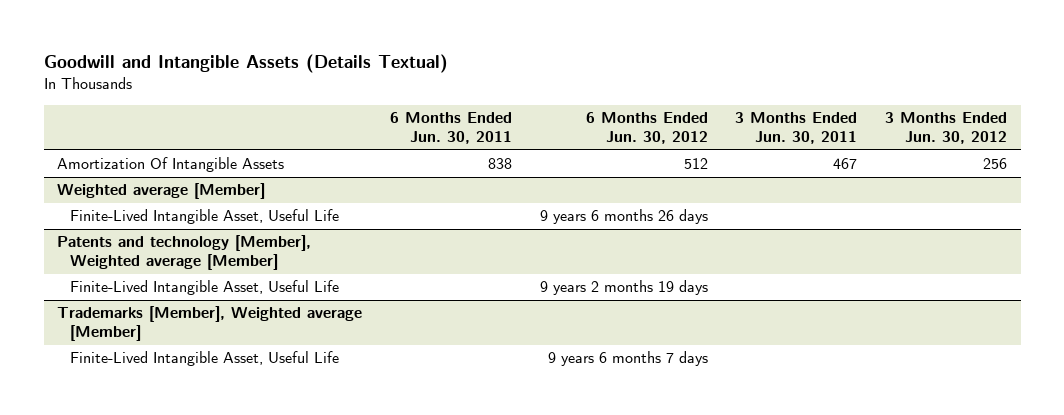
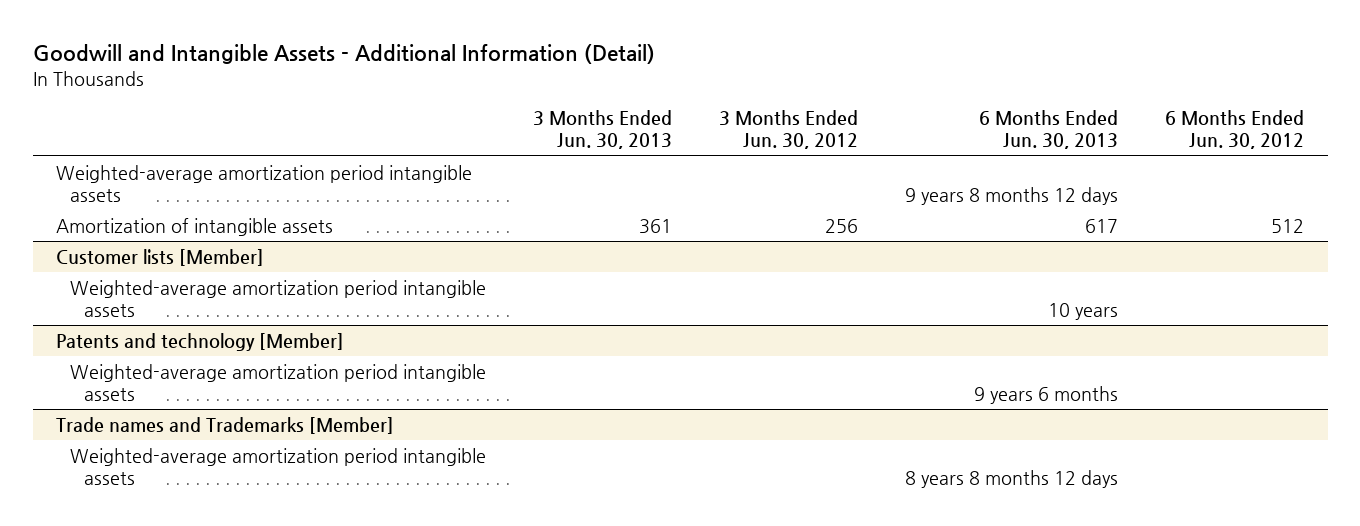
[43,53,448,73] Goodwill and Intangible Assets (Details Textual) -> [32,44,655,65] Goodwill and Intangible Assets - Additional Information (Detail)
[389,112,512,145] 6 Months Ended Jun. 30, 2011 -> none
[735,112,858,145] 3 Months Ended Jun. 30, 2011 -> none
none -> [533,110,673,150] 3 Months Ended Jun. 30, 2013
none -> [979,110,1119,150] 6 Months Ended Jun. 30, 2013
[57,183,266,200] Weighted average [Member] -> none
[69,209,339,225] Finite-Lived Intangible Asset, Useful Life -> none
[69,280,339,296] Finite-Lived Intangible Asset, Useful Life -> none
[57,306,363,342] Trademarks [Member], Weighted average [Member] -> none
[69,351,339,367] Finite-Lived Intangible Asset, Useful Life -> none
none -> [56,164,473,203] Weighted-average amortization period intangible assets
[57,157,285,173] Amortization Of Intangible Assets -> [56,217,334,236] Amortization of intangible assets
none -> [56,248,265,266] Customer lists [Member]
none -> [70,279,487,318] Weighted-average amortization period intangible assets
[57,235,312,271] Patents and technology [Member], Weighted average [Member] -> [56,332,345,351] Patents and technology [Member]
none -> [70,363,487,402] Weighted-average amortization period intangible assets
none -> [56,416,395,434] Trade names and Trademarks [Member]
none -> [70,447,487,486] Weighted-average amortization period intangible assets

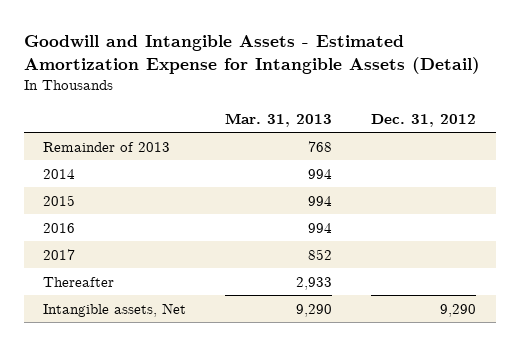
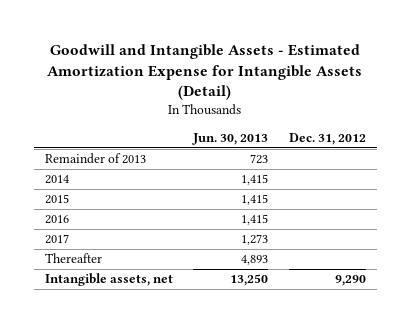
[225,112,333,127] Mar. 31, 2013 -> none
none -> [192,132,269,145] Jun. 30, 2013
[43,302,187,317] Intangible assets, Net -> [44,273,173,287] Intangible assets, net

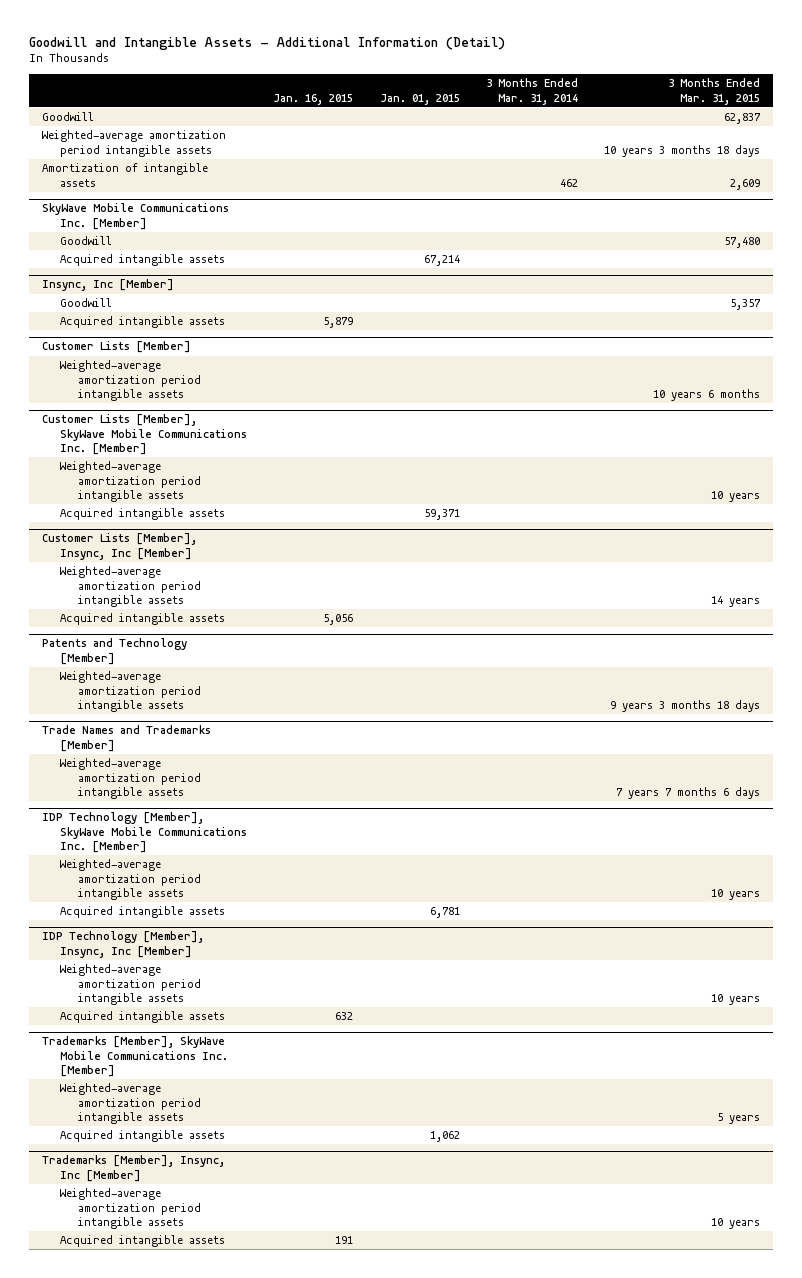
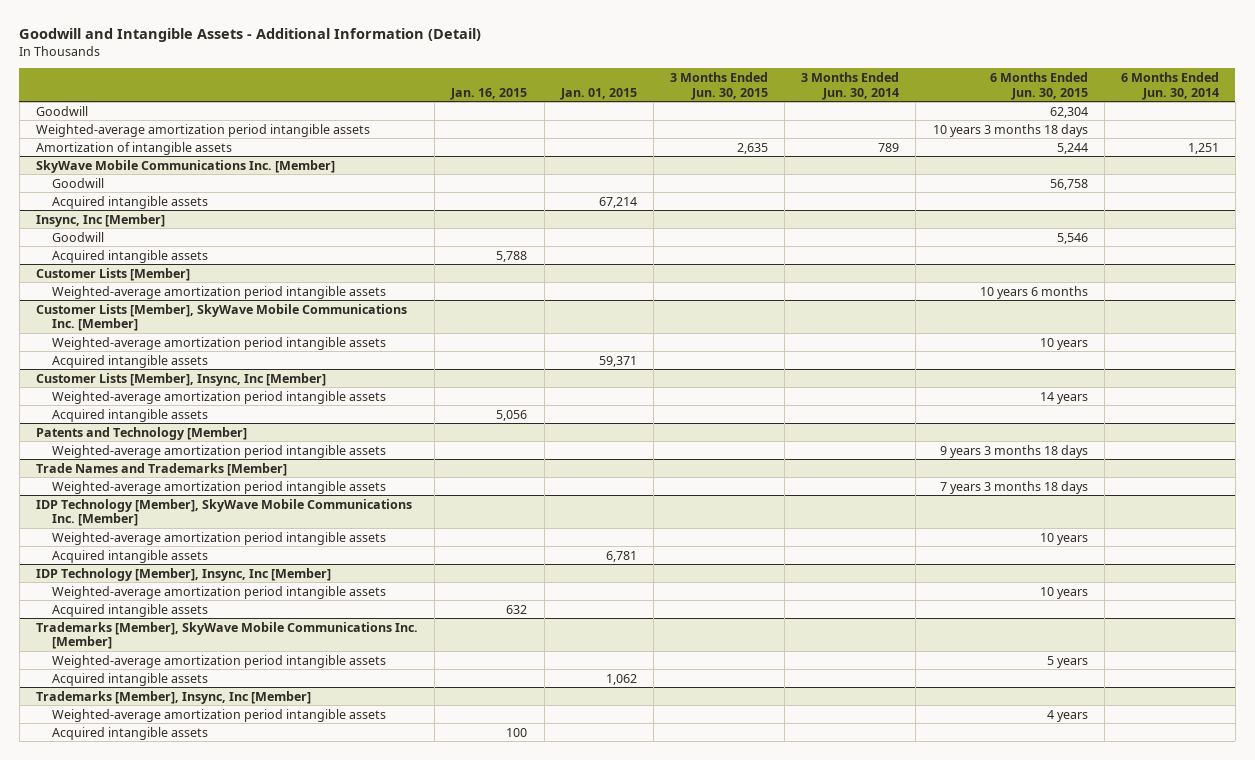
[485,78,578,105] 3 Months Ended Mar. 31, 2014 -> none
[668,78,761,105] 3 Months Ended Mar. 31, 2015 -> none
none -> [669,71,768,100] 3 Months Ended Jun. 30, 2015
none -> [801,71,900,100] 3 Months Ended Jun. 30, 2014
none -> [989,71,1088,100] 6 Months Ended Jun. 30, 2015
none -> [1120,71,1219,100] 6 Months Ended Jun. 30, 2014
[323,317,354,329] 5,879 -> [496,250,528,262] 5,788
[335,1236,354,1245] 191 -> [506,727,528,737] 100

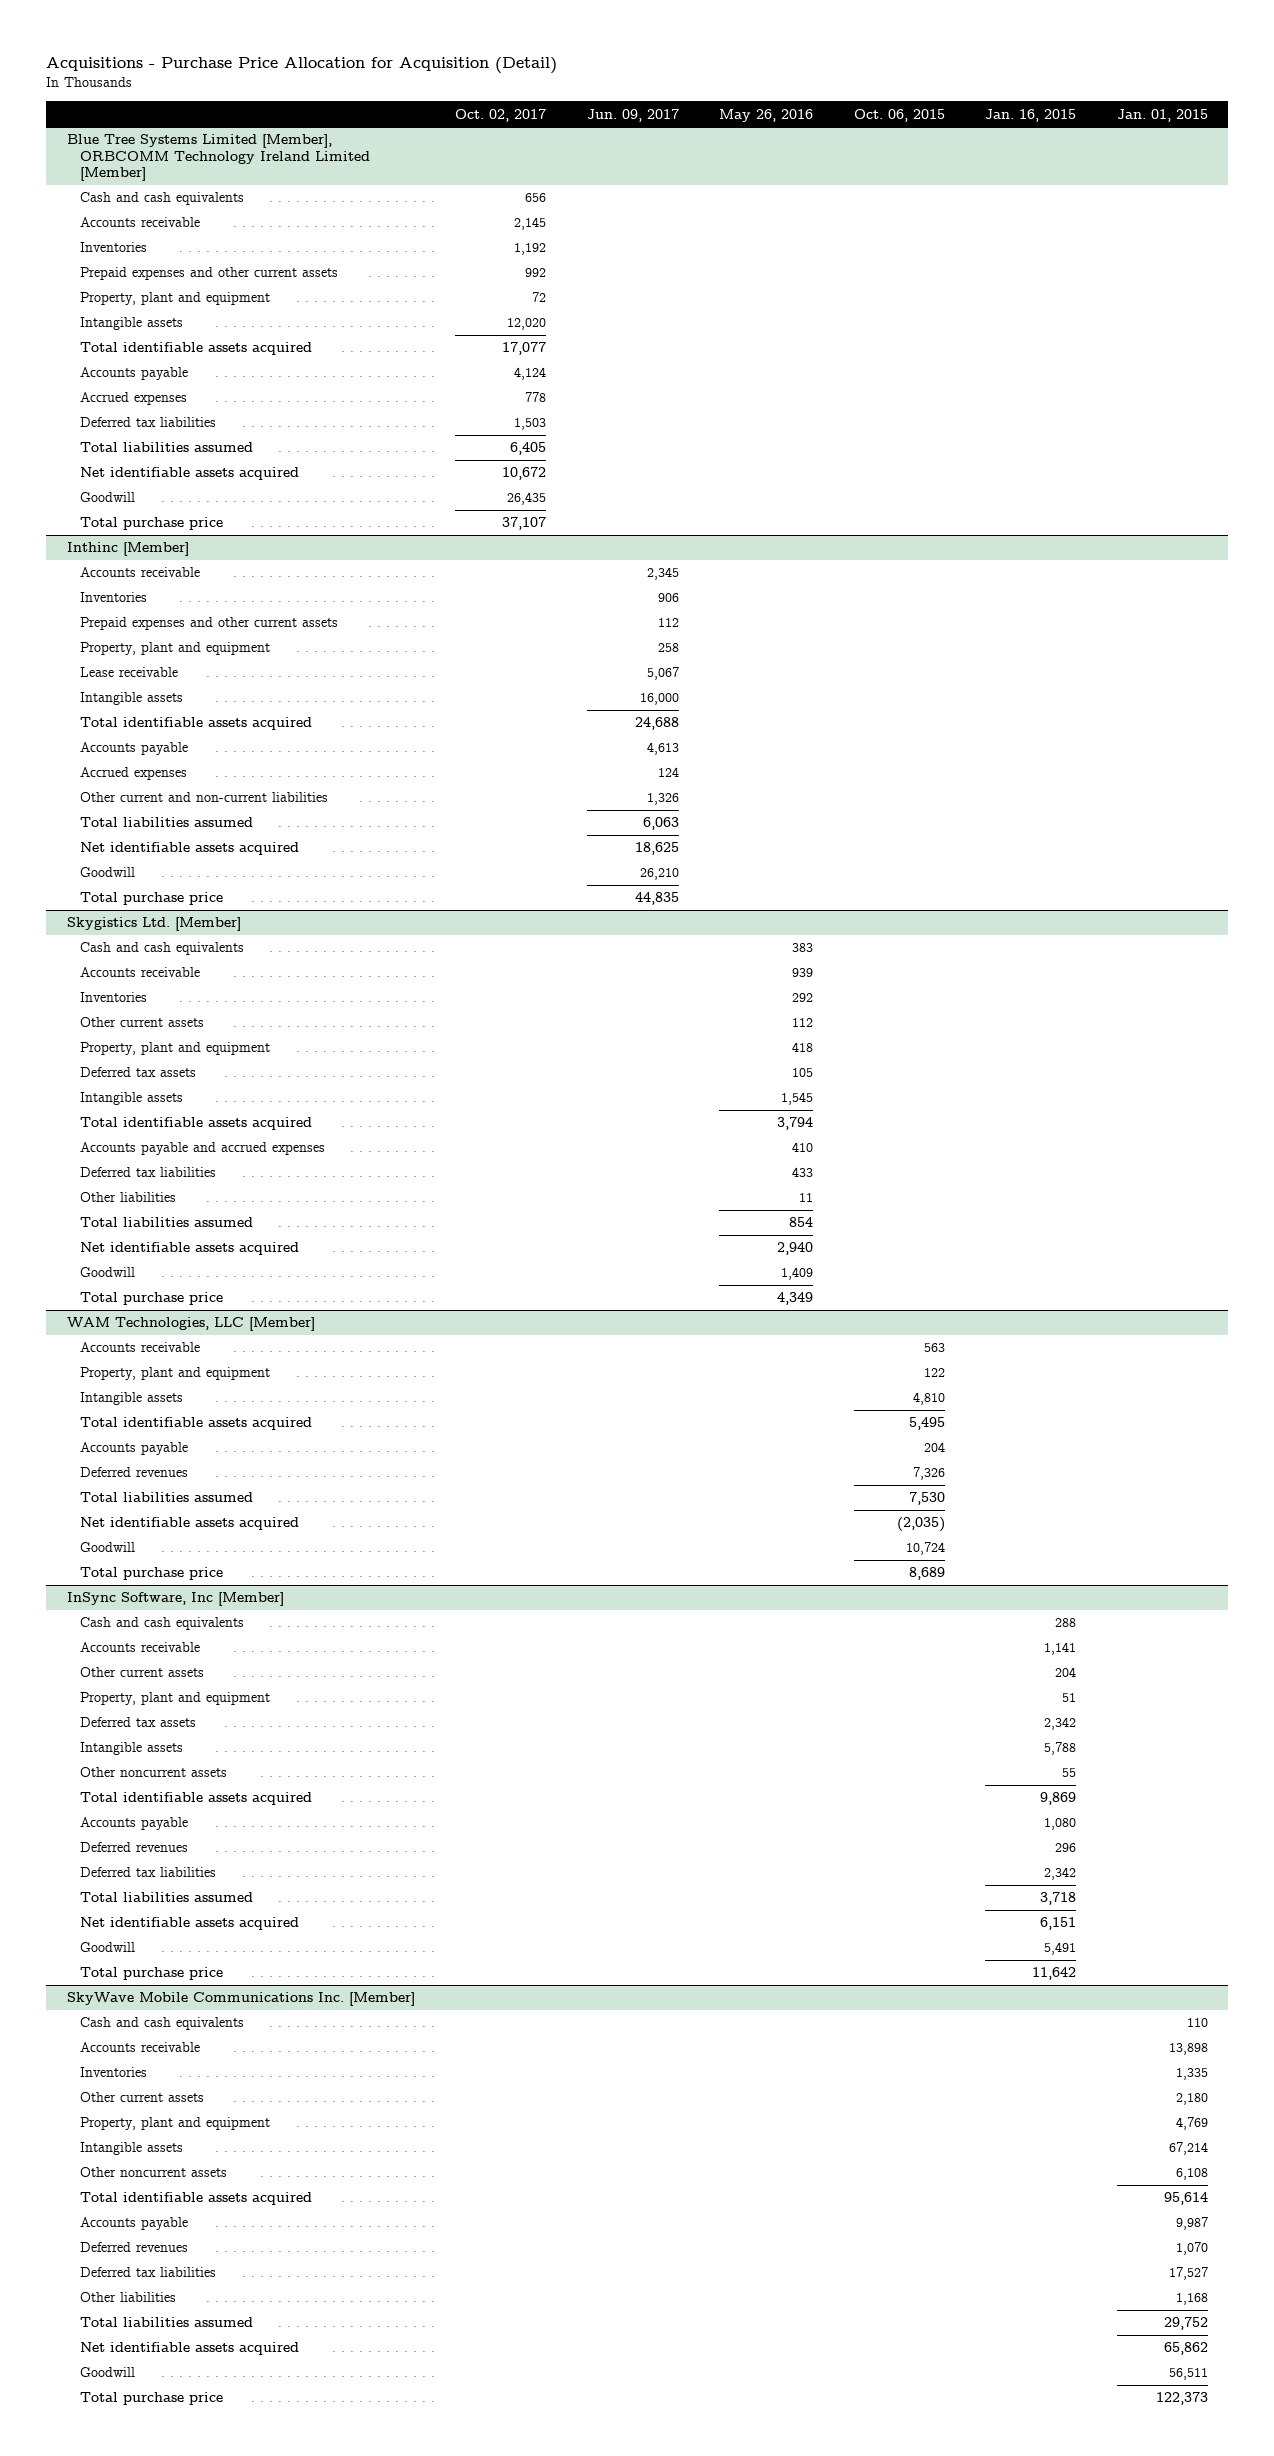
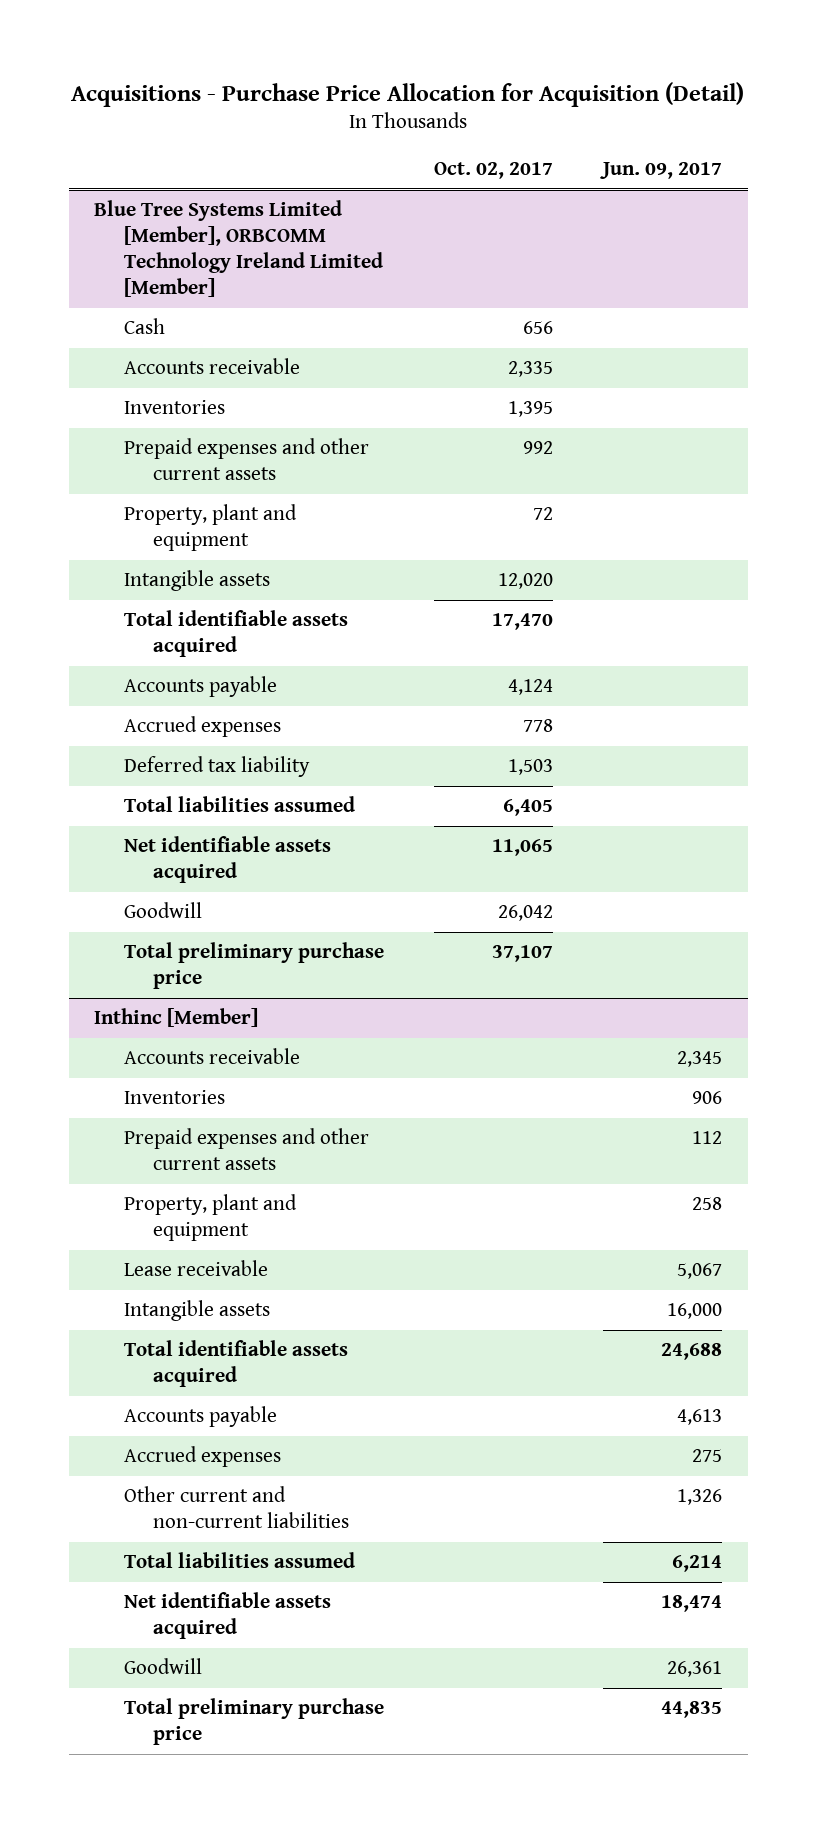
[719,108,814,122] May 26, 2016 -> none
[853,108,945,122] Oct. 06, 2015 -> none
[985,108,1077,122] Jan. 16, 2015 -> none
[1116,108,1208,122] Jan. 01, 2015 -> none
[79,192,244,206] Cash and cash equivalents -> [123,318,165,335] Cash
[514,217,547,231] 2,145 -> [508,361,554,378] 2,335
[514,243,547,256] 1,192 -> [508,401,554,418] 1,395
[502,342,547,356] 17,077 -> [492,613,554,631] 17,470
[79,417,216,428] Deferred tax liabilities -> [123,756,310,778] Deferred tax liability
[502,467,547,481] 10,672 -> [492,839,554,857] 11,065
[507,492,547,506] 26,435 -> [498,905,554,922] 26,042
[79,517,223,531] Total purchase price -> [123,942,384,990] Total preliminary purchase price
[657,767,679,778] 124 -> [692,1449,723,1463] 275
[66,917,241,932] Skygistics Ltd. [Member] -> none
[79,942,244,956] Cash and cash equivalents -> none
[79,967,200,978] Accounts receivable -> none
[79,992,147,1003] Inventories -> none
[79,1017,204,1028] Other current assets -> none
[79,1042,270,1056] Property, plant and equipment -> none
[79,1067,196,1078] Deferred tax assets -> none
[79,1092,183,1106] Intangible assets -> none
[79,1117,312,1131] Total identifiable assets acquired -> none
[79,1142,325,1156] Accounts payable and accrued expenses -> none
[79,1167,216,1178] Deferred tax liabilities -> none
[79,1192,176,1203] Other liabilities -> none
[79,1217,253,1228] Total liabilities assumed -> none
[79,1242,299,1256] Net identifiable assets acquired -> none
[79,1267,135,1278] Goodwill -> none
[79,1292,223,1306] Total purchase price -> none
[66,1317,315,1332] WAM Technologies, LLC [Member] -> none
[79,1342,200,1353] Accounts receivable -> none
[79,1367,270,1381] Property, plant and equipment -> none
[79,1392,183,1406] Intangible assets -> none
[79,1417,312,1431] Total identifiable assets acquired -> none
[79,1442,188,1456] Accounts payable -> none
[79,1467,188,1478] Deferred revenues -> none
[79,1492,253,1503] Total liabilities assumed -> none
[79,1517,299,1531] Net identifiable assets acquired -> none
[79,1542,135,1553] Goodwill -> none
[79,1567,223,1581] Total purchase price -> none
[66,1592,284,1607] InSync Software, Inc [Member] -> none
[79,1617,244,1631] Cash and cash equivalents -> none
[79,1642,200,1653] Accounts receivable -> none
[79,1667,204,1678] Other current assets -> none
[79,1692,270,1706] Property, plant and equipment -> none
[79,1717,196,1728] Deferred tax assets -> none
[79,1742,183,1756] Intangible assets -> none
[79,1767,227,1778] Other noncurrent assets -> none
[79,1792,312,1806] Total identifiable assets acquired -> none
[79,1817,188,1831] Accounts payable -> none
[79,1842,188,1853] Deferred revenues -> none
[79,1867,216,1878] Deferred tax liabilities -> none
[79,1892,253,1903] Total liabilities assumed -> none
[79,1917,299,1931] Net identifiable assets acquired -> none
[79,1942,135,1953] Goodwill -> none
[79,1967,223,1981] Total purchase price -> none
[66,1992,415,2007] SkyWave Mobile Communications Inc. [Member] -> none
[79,2017,244,2031] Cash and cash equivalents -> none
[79,2042,200,2053] Accounts receivable -> none
[79,2067,147,2078] Inventories -> none
[79,2092,204,2103] Other current assets -> none
[79,2117,270,2131] Property, plant and equipment -> none
[79,2142,183,2156] Intangible assets -> none
[79,2167,227,2178] Other noncurrent assets -> none
[79,2192,312,2206] Total identifiable assets acquired -> none
[79,2217,188,2231] Accounts payable -> none
[79,2242,188,2253] Deferred revenues -> none
[79,2267,216,2278] Deferred tax liabilities -> none
[79,2292,176,2303] Other liabilities -> none
[79,2317,253,2328] Total liabilities assumed -> none
[79,2342,299,2356] Net identifiable assets acquired -> none
[79,2367,135,2378] Goodwill -> none
[79,2392,223,2406] Total purchase price -> none
[642,817,679,831] 6,063 -> [672,1555,723,1573] 6,214
[634,842,679,856] 18,625 -> [661,1595,723,1613] 18,474
[639,868,679,881] 26,210 -> [667,1661,723,1678] 26,361
[79,892,223,906] Total purchase price -> [123,1698,384,1746] Total preliminary purchase price

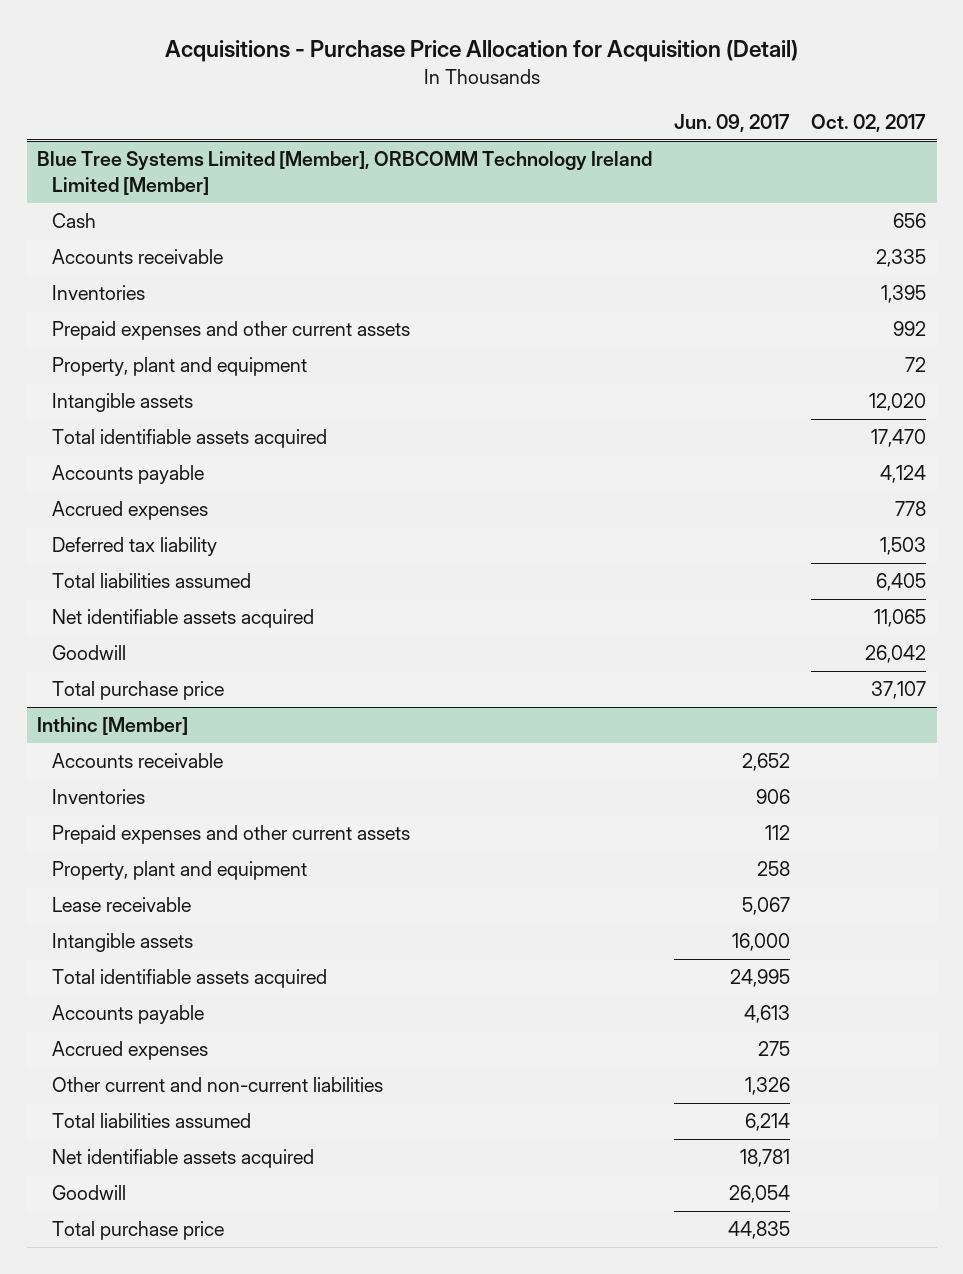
[123,942,384,990] Total preliminary purchase price -> [52,681,225,701] Total purchase price
[677,1051,723,1068] 2,345 -> [741,753,790,772] 2,652
[661,1343,723,1361] 24,688 -> [729,969,790,988] 24,995
[661,1595,723,1613] 18,474 -> [739,1149,790,1168] 18,781
[667,1661,723,1678] 26,361 -> [728,1185,790,1204] 26,054
[123,1698,384,1746] Total preliminary purchase price -> [52,1221,225,1241] Total purchase price

